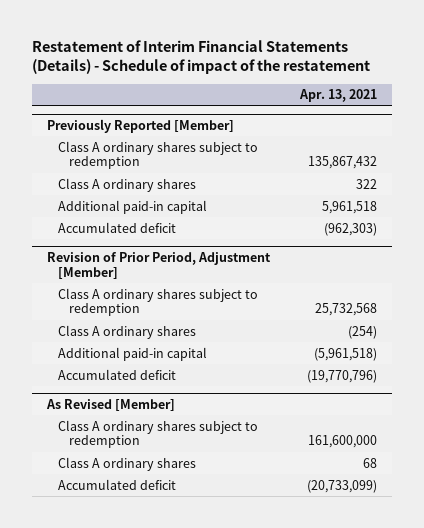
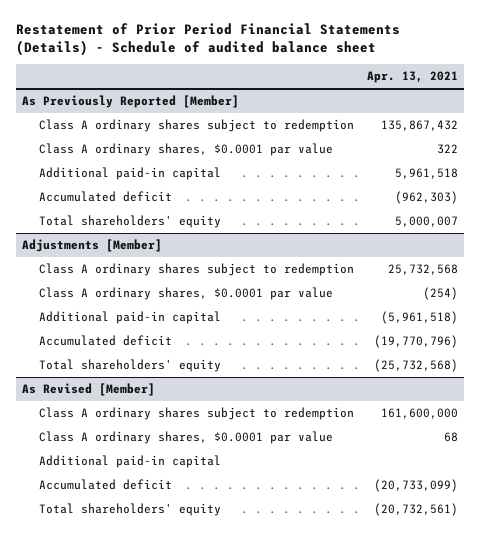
[31,39,370,75] Restatement of Interim Financial Statements (Details) - Schedule of impact of the restatement -> [15,23,400,57] Restatement of Prior Period Financial Statements (Details) - Schedule of audited balance sheet
[46,118,234,133] Previously Reported [Member] -> [22,95,240,109] As Previously Reported [Member]
[57,177,196,192] Class A ordinary shares -> [38,143,333,157] Class A ordinary shares, $0.0001 par value
none -> [38,215,221,229] Total shareholders' equity
[46,251,271,279] Revision of Prior Period, Adjustment [Member] -> [22,239,163,253] Adjustments [Member]
[57,324,196,339] Class A ordinary shares -> [38,287,333,301] Class A ordinary shares, $0.0001 par value
none -> [38,359,221,373] Total shareholders' equity
[57,456,196,471] Class A ordinary shares -> [38,431,333,445] Class A ordinary shares, $0.0001 par value
none -> [38,455,221,469] Additional paid-in capital
none -> [38,503,221,517] Total shareholders' equity

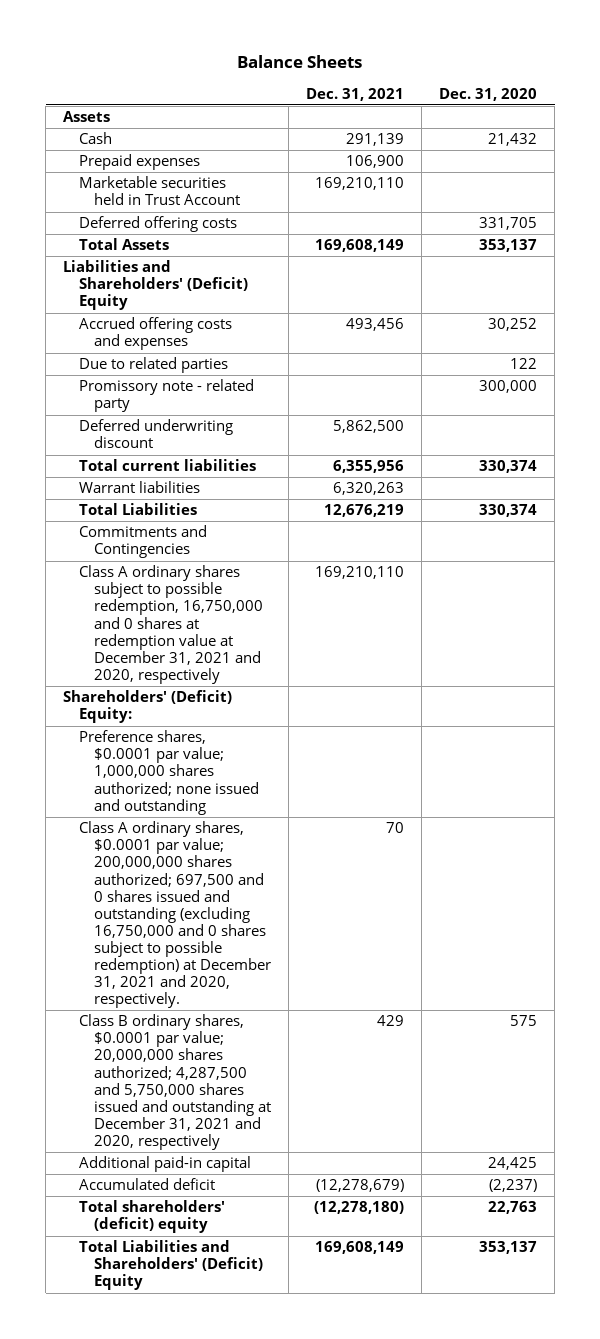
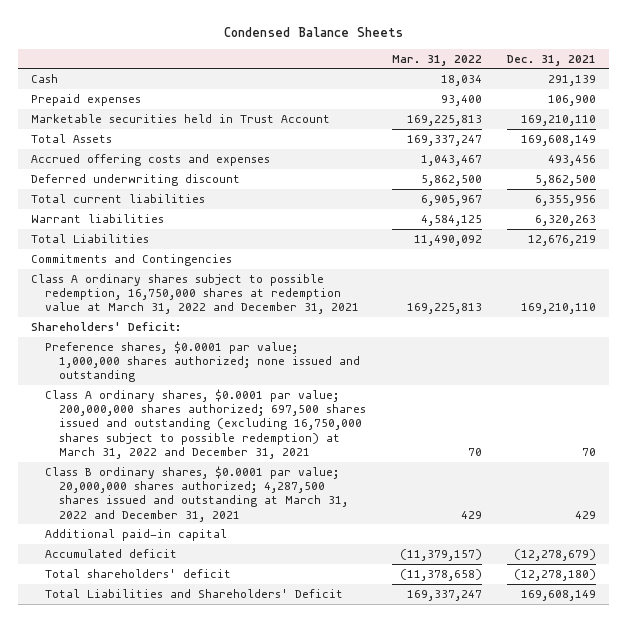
[237,54,363,68] Balance Sheets -> [223,26,403,37] Condensed Balance Sheets
[439,87,538,101] Dec. 31, 2020 -> none
none -> [391,54,482,66] Mar. 31, 2022
[63,111,111,123] Assets -> none
[78,216,237,233] Deferred offering costs -> none
[63,260,248,311] Liabilities and Shareholders' (Deficit) Equity -> none
[78,357,228,374] Due to related parties -> none
[78,379,254,413] Promissory note - related party -> none
[78,565,264,684] Class A ordinary shares subject to possible redemption, 16,750,000 and 0 shares at redemption value at December 31, 2021 and 2020, respectively -> [31,273,360,315] Class A ordinary shares subject to possible redemption, 16,750,000 shares at redemption value at March 31, 2022 and December 31, 2021
[63,690,233,724] Shareholders' (Deficit) Equity: -> [31,321,182,331] Shareholders' Deficit:
[78,821,272,1009] Class A ordinary shares, $0.0001 par value; 200,000,000 shares authorized; 697,500 and 0 shares issued and outstanding (excluding 16,750,000 and 0 shares subject to possible redemption) at December 31, 2021 and 2020, respectively. -> [45,388,367,459] Class A ordinary shares, $0.0001 par value; 200,000,000 shares authorized; 697,500 shares issued and outstanding (excluding 16,750,000 shares subject to possible redemption) at March 31, 2022 and December 31, 2021
[78,1014,272,1150] Class B ordinary shares, $0.0001 par value; 20,000,000 shares authorized; 4,287,500 and 5,750,000 shares issued and outstanding at December 31, 2021 and 2020, respectively -> [45,465,349,522] Class B ordinary shares, $0.0001 par value; 20,000,000 shares authorized; 4,287,500 shares issued and outstanding at March 31, 2022 and December 31, 2021
[78,1200,225,1234] Total shareholders' (deficit) equity -> [45,568,232,578] Total shareholders' deficit
[78,1240,264,1291] Total Liabilities and Shareholders' (Deficit) Equity -> [45,588,344,598] Total Liabilities and Shareholders' Deficit

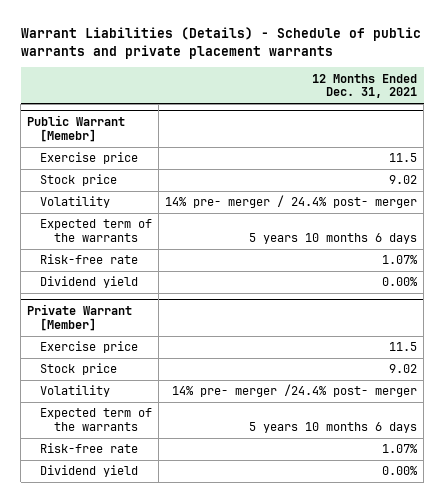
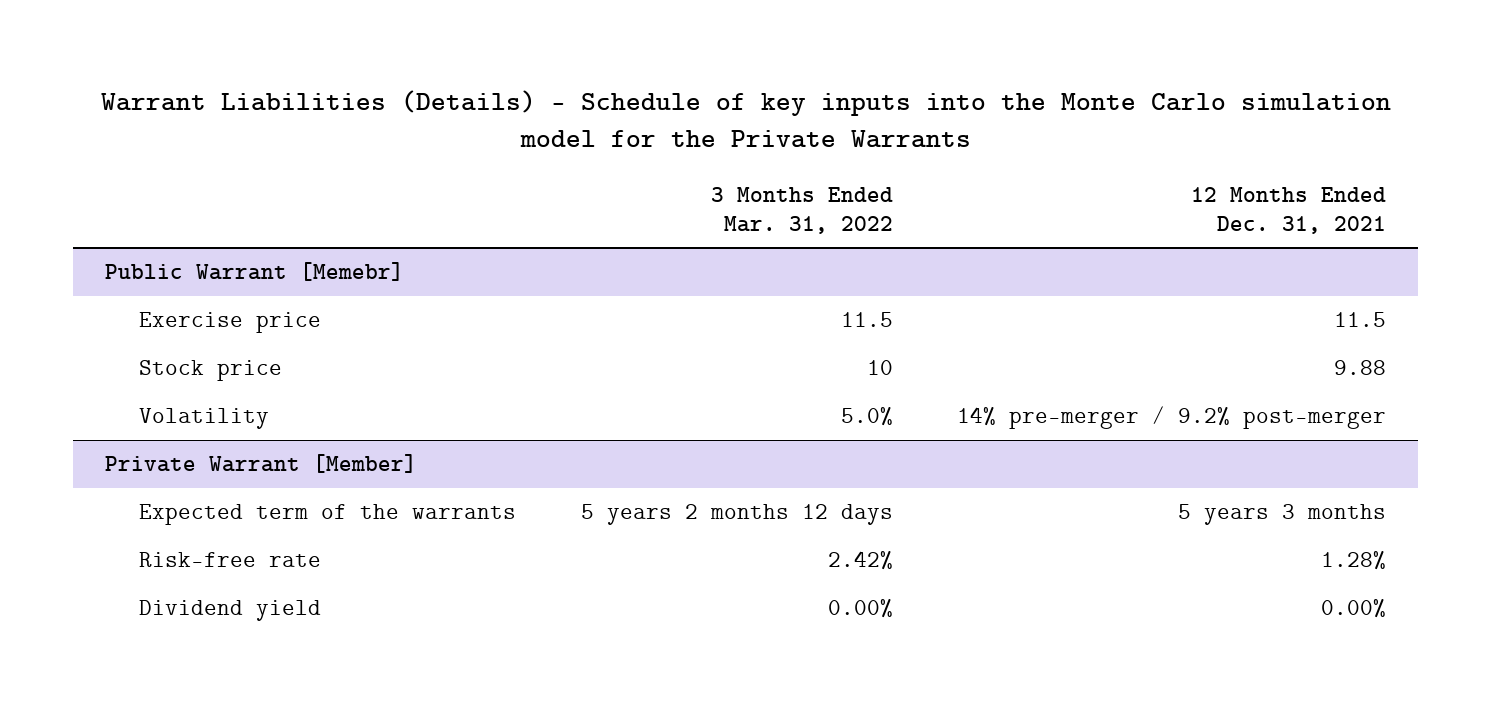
[20,27,421,60] Warrant Liabilities (Details) - Schedule of public warrants and private placement warrants -> [100,89,1391,149] Warrant Liabilities (Details) - Schedule of key inputs into the Monte Carlo simulation model for the Private Warrants
none -> [710,186,893,234] 3 Months Ended Mar. 31, 2022
[40,219,153,242] Expected term of the warrants -> none
[40,254,139,265] Risk-free rate -> none
[40,276,139,289] Dividend yield -> none
[389,175,418,185] 9.02 -> [1334,360,1387,376] 9.88
[165,195,418,209] 14% pre- merger / 24.4% post- merger -> [957,406,1387,430] 14% pre-merger / 9.2% post-merger
[40,341,139,354] Exercise price -> none
[40,363,118,376] Stock price -> none
[40,385,111,398] Volatility -> none
[249,421,418,433] 5 years 10 months 6 days -> [1178,504,1387,526] 5 years 3 months
[382,444,419,454] 1.07% -> [1321,551,1387,571] 1.28%

